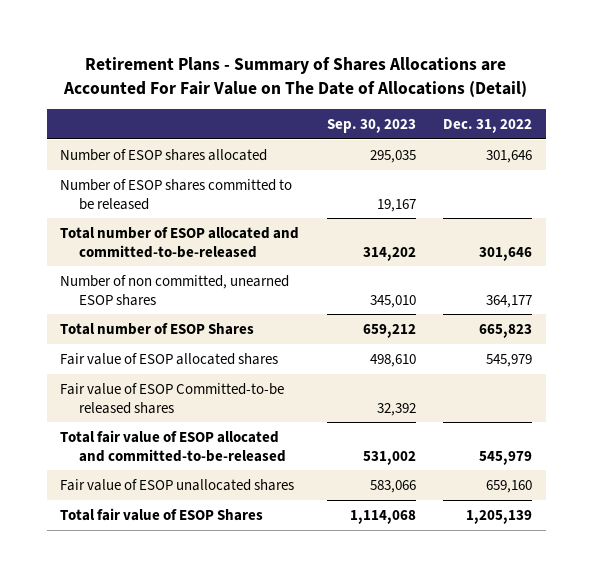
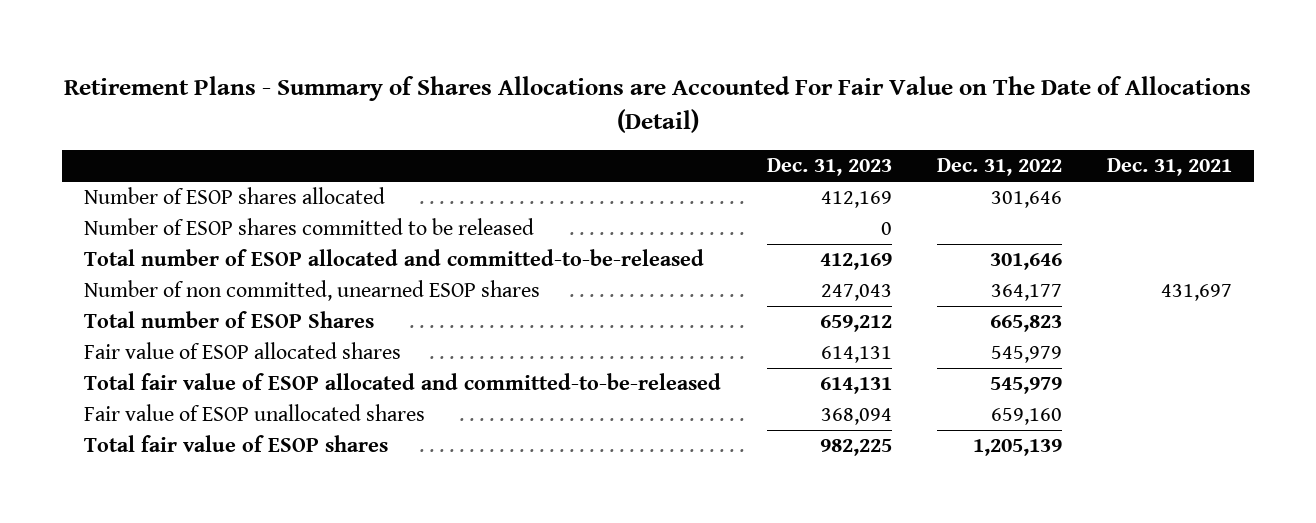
[326,118,416,133] Sep. 30, 2023 -> none
none -> [766,158,892,177] Dec. 31, 2023
none -> [1106,158,1232,177] Dec. 31, 2021
[60,382,285,414] Fair value of ESOP Committed-to-be released shares -> none
[60,507,264,521] Total fair value of ESOP Shares -> [84,435,389,453] Total fair value of ESOP shares

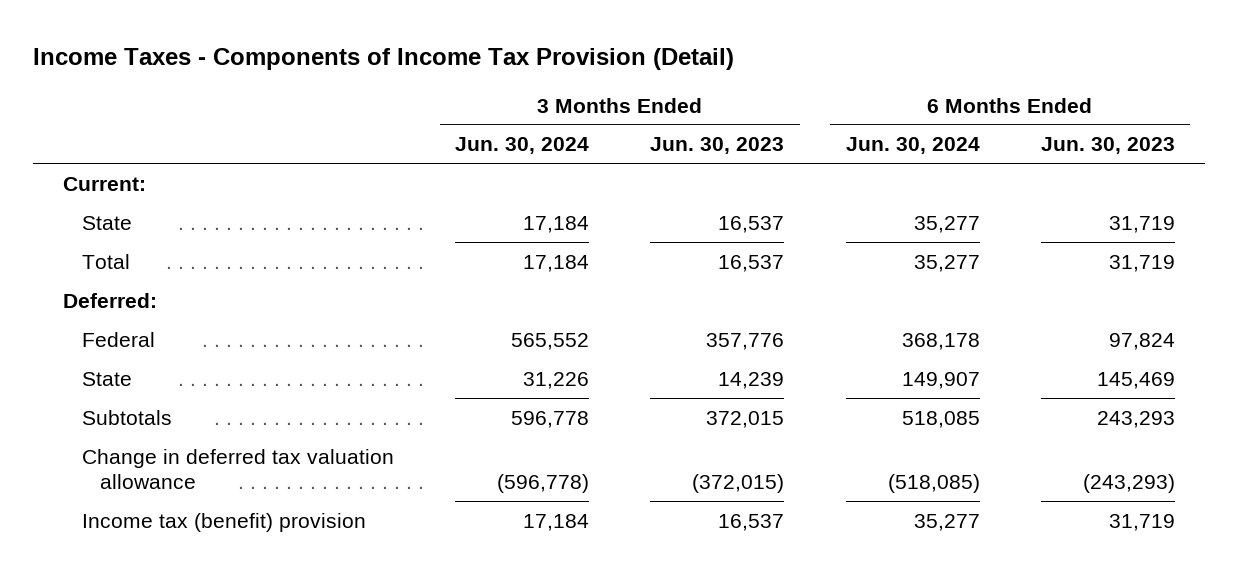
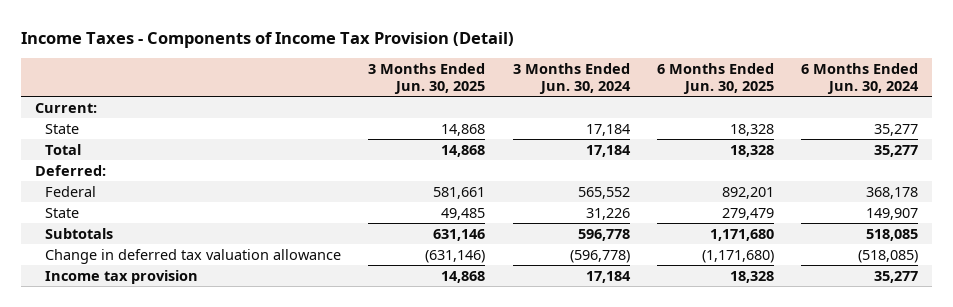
[650,137,785,155] Jun. 30, 2023 -> none
[1040,137,1175,155] Jun. 30, 2023 -> none
none -> [368,62,486,94] 3 Months Ended Jun. 30, 2025
none -> [656,62,774,94] 6 Months Ended Jun. 30, 2025
[81,512,366,532] Income tax (benefit) provision -> [45,269,199,284] Income tax provision

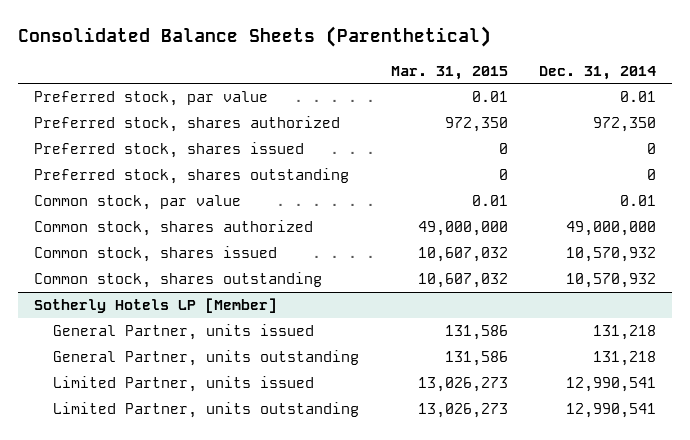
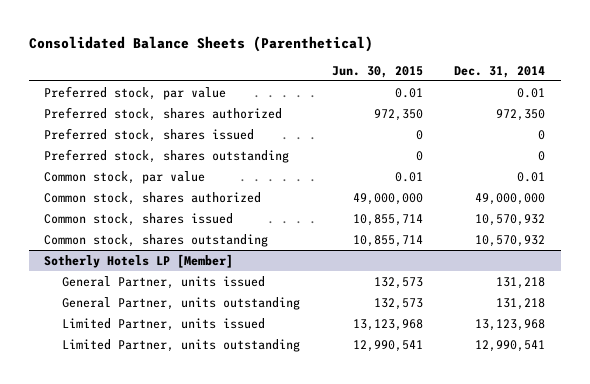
[390,65,508,80] Mar. 31, 2015 -> none
none -> [331,65,423,78] Jun. 30, 2015
[566,377,657,393] 12,990,541 -> [475,318,546,331] 13,123,968

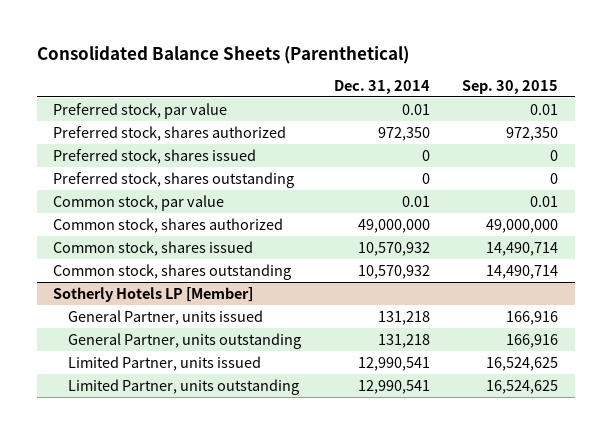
[331,65,423,78] Jun. 30, 2015 -> none
none -> [462,79,559,94] Sep. 30, 2015
[475,318,546,331] 13,123,968 -> [357,356,430,371] 12,990,541

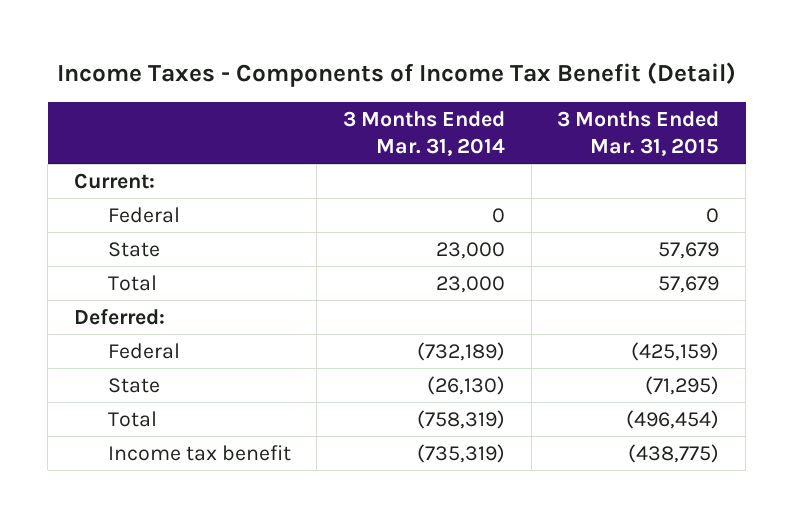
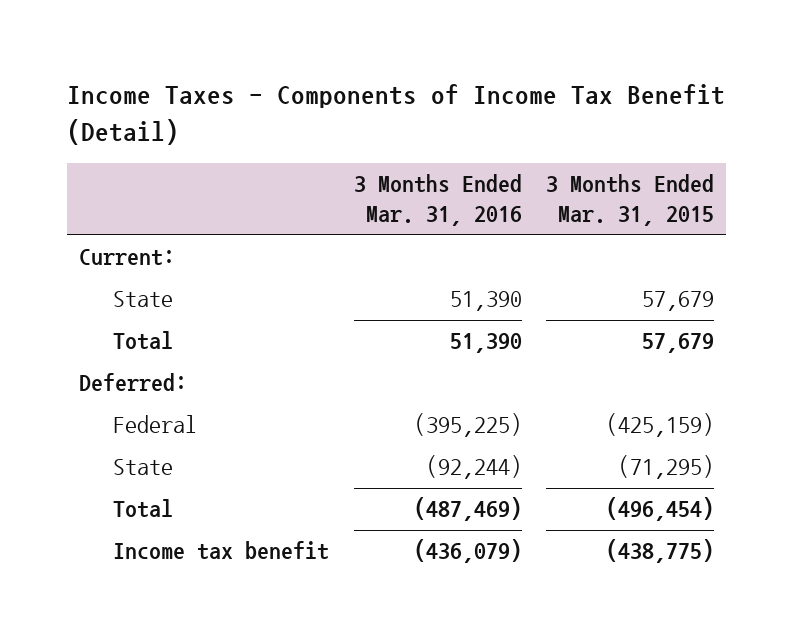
[343,111,506,156] 3 Months Ended Mar. 31, 2014 -> none
none -> [353,174,522,227] 3 Months Ended Mar. 31, 2016
[107,206,180,223] Federal -> none

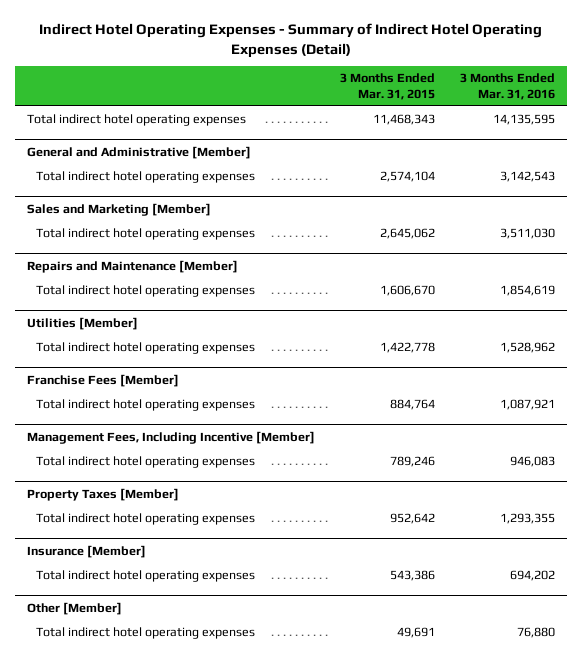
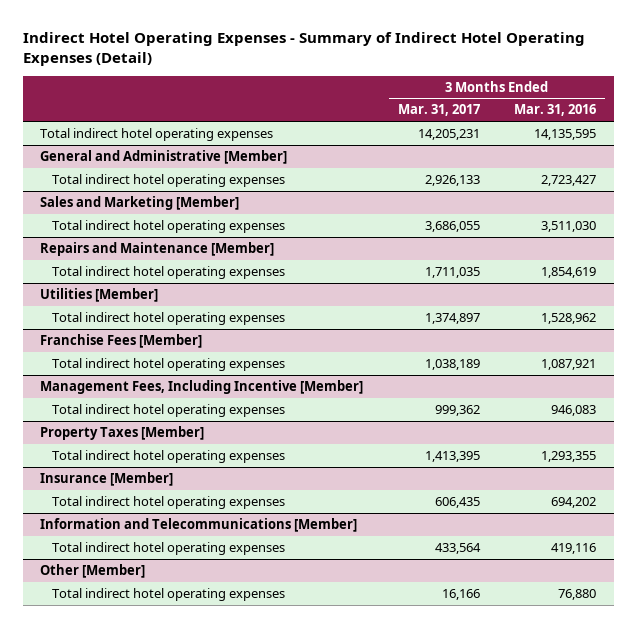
[339,73,435,100] 3 Months Ended Mar. 31, 2015 -> none
none -> [397,104,480,117] Mar. 31, 2017
[499,171,555,183] 3,142,543 -> [541,175,597,187] 2,723,427
none -> [40,518,358,533] Information and Telecommunications [Member]
none -> [51,542,285,556] Total indirect hotel operating expenses

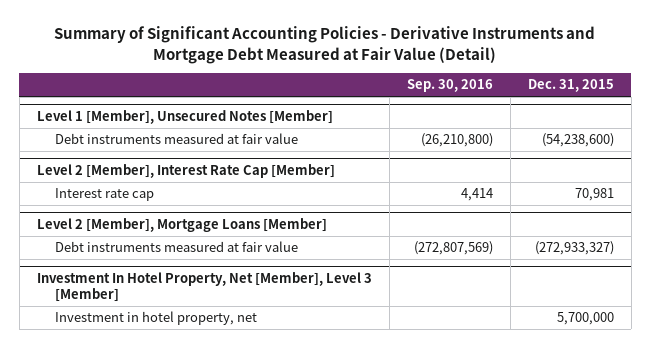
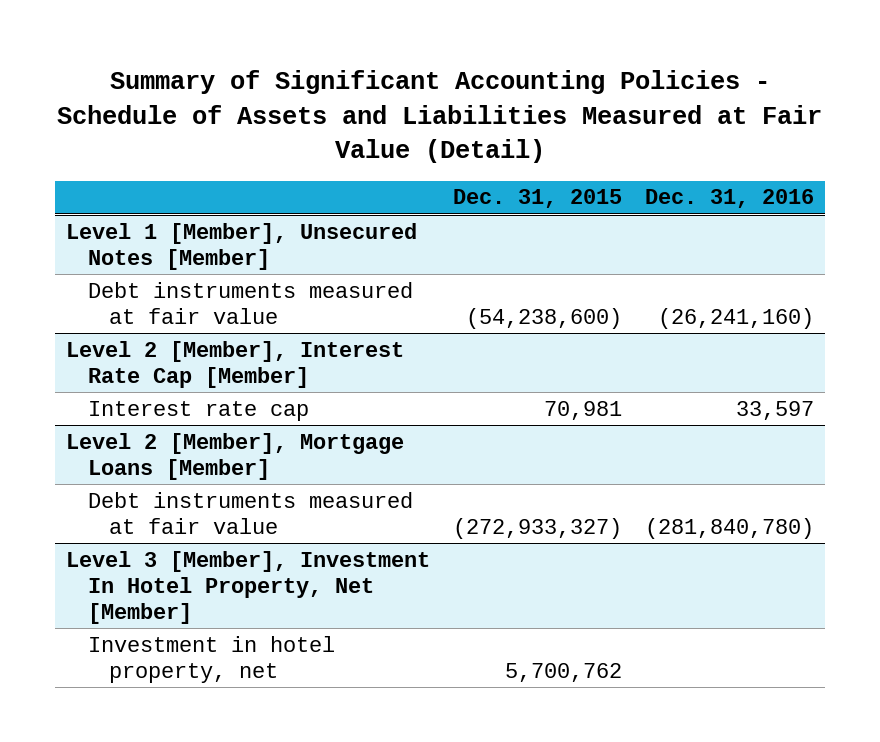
[54,26,596,64] Summary of Significant Accounting Policies - Derivative Instruments and Mortgage Debt Measured at Fair Value (Detail) -> [56,70,822,164] Summary of Significant Accounting Policies - Schedule of Assets and Liabilities Measured at Fair Value (Detail)
[406,79,493,93] Sep. 30, 2016 -> none
none -> [644,189,814,209] Dec. 31, 2016
[36,272,372,302] Investment In Hotel Property, Net [Member], Level 3 [Member] -> [66,550,431,624] Level 3 [Member], Investment In Hotel Property, Net [Member]
[556,312,614,326] 5,700,000 -> [504,662,622,682] 5,700,762

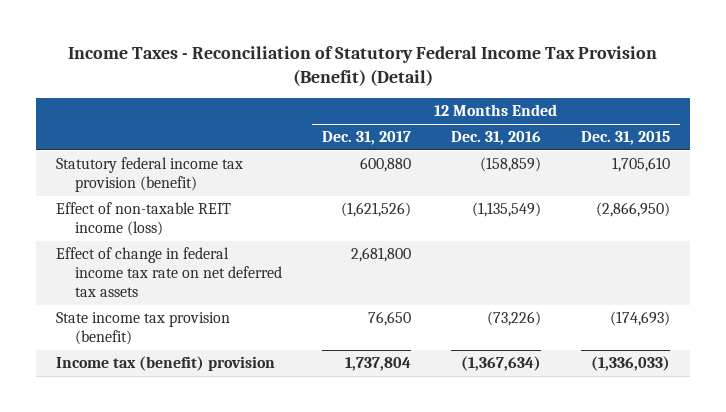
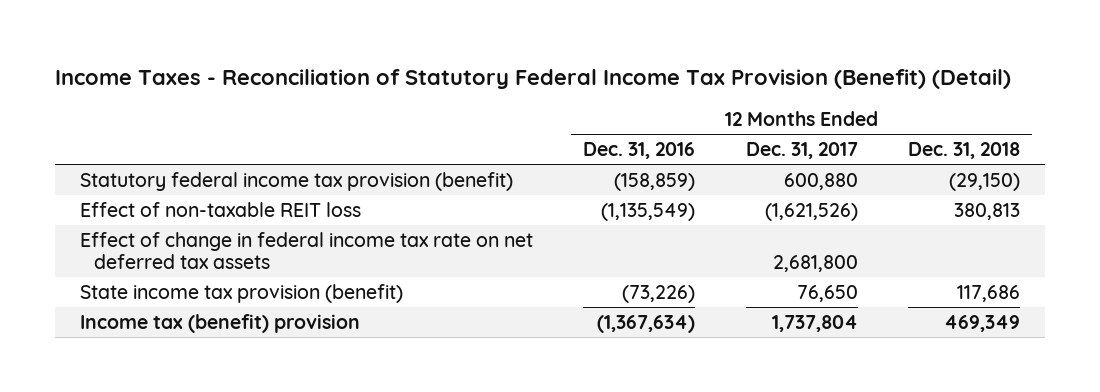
[581,131,671,146] Dec. 31, 2015 -> none
none -> [907,141,1020,159] Dec. 31, 2018
[55,202,231,237] Effect of non-taxable REIT income (loss) -> [79,201,361,217] Effect of non-taxable REIT loss

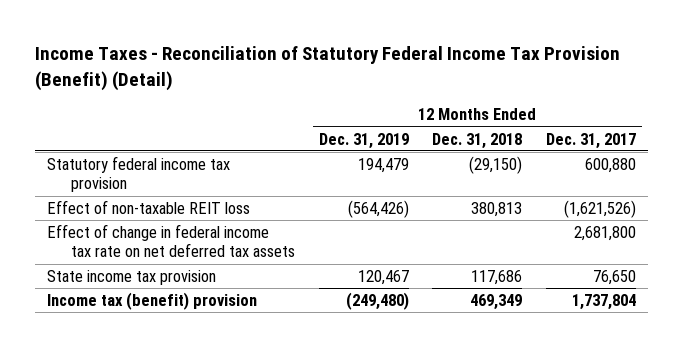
[583,141,696,159] Dec. 31, 2016 -> none
none -> [318,132,409,149] Dec. 31, 2019
[79,171,513,191] Statutory federal income tax provision (benefit) -> [46,155,230,193] Statutory federal income tax provision
[79,283,403,303] State income tax provision (benefit) -> [46,269,216,285] State income tax provision

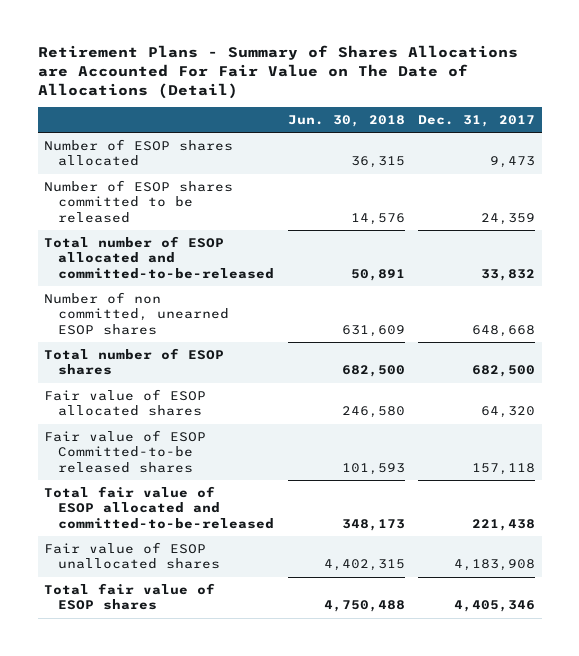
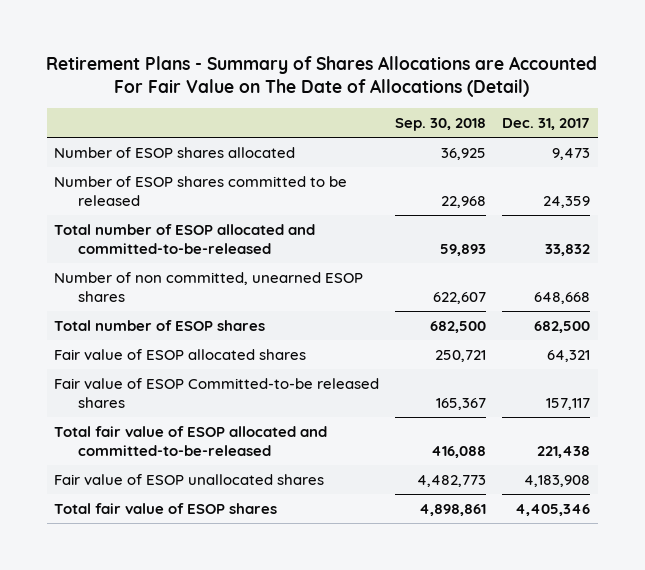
[287,115,405,128] Jun. 30, 2018 -> none
none -> [395,118,487,132] Sep. 30, 2018
[481,406,536,419] 64,320 -> [547,349,591,362] 64,321
[472,462,536,475] 157,118 -> [546,397,591,410] 157,117

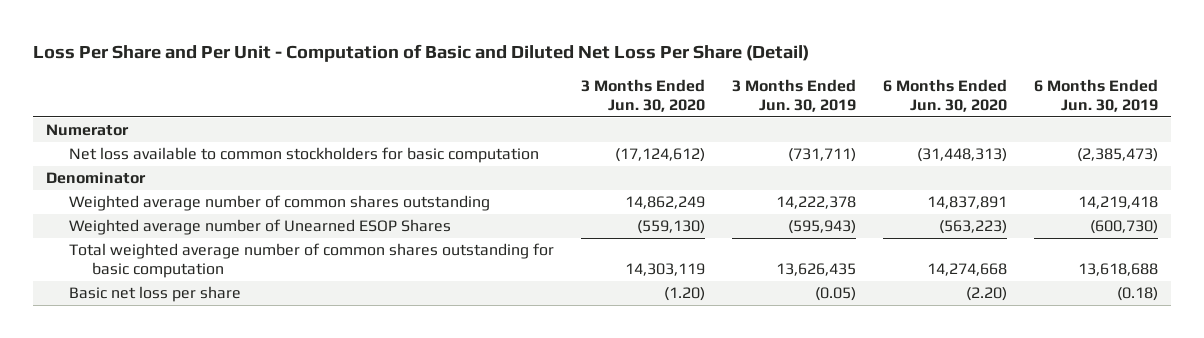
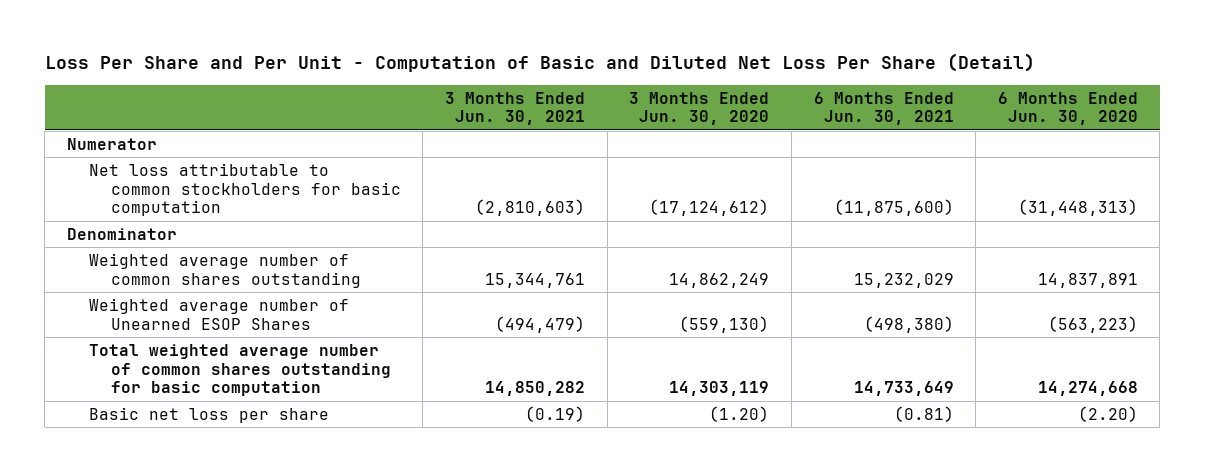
[731,78,856,112] 3 Months Ended Jun. 30, 2019 -> none
[1033,78,1158,112] 6 Months Ended Jun. 30, 2019 -> none
none -> [444,91,585,126] 3 Months Ended Jun. 30, 2021
none -> [813,91,954,126] 6 Months Ended Jun. 30, 2021
[69,147,540,164] Net loss available to common stockholders for basic computation -> [88,162,401,217] Net loss attributable to common stockholders for basic computation

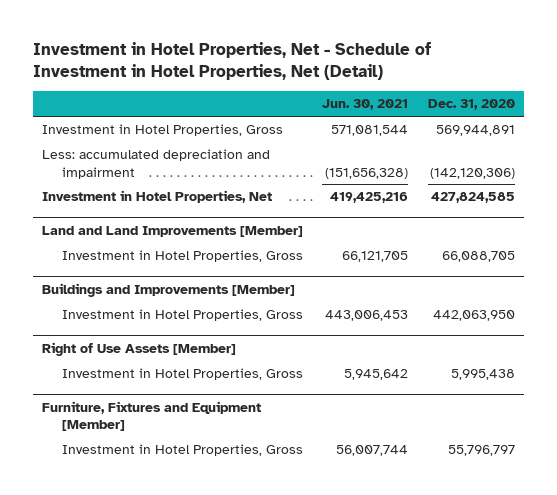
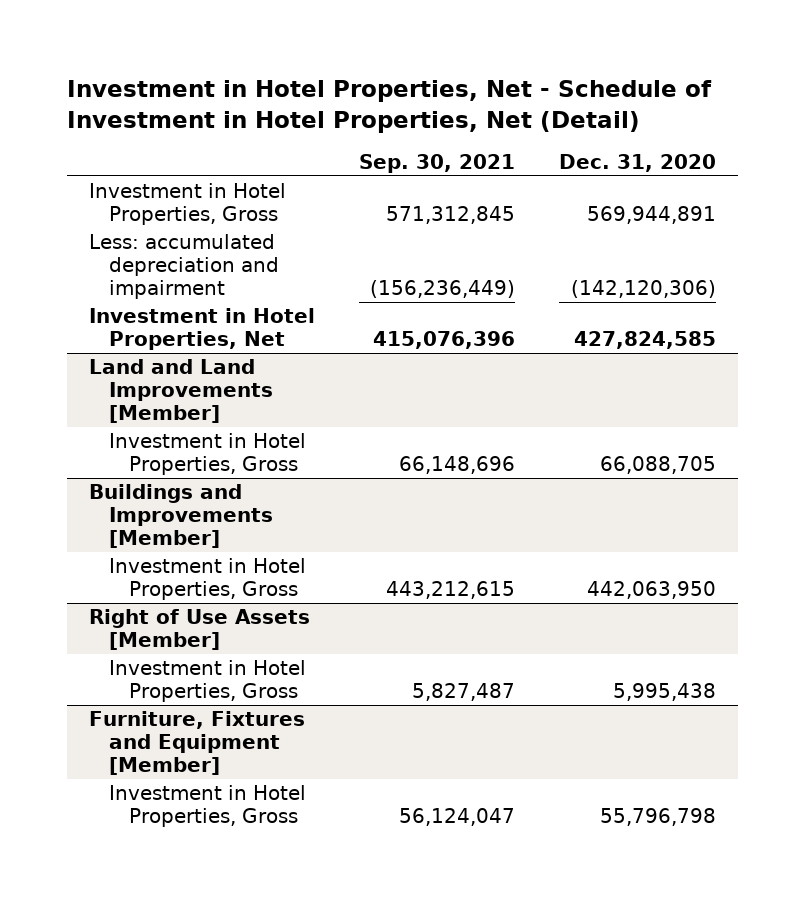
[322,99,409,111] Jun. 30, 2021 -> none
none -> [359,154,516,174] Sep. 30, 2021
[447,445,515,457] 55,796,797 -> [600,808,717,827] 55,796,798

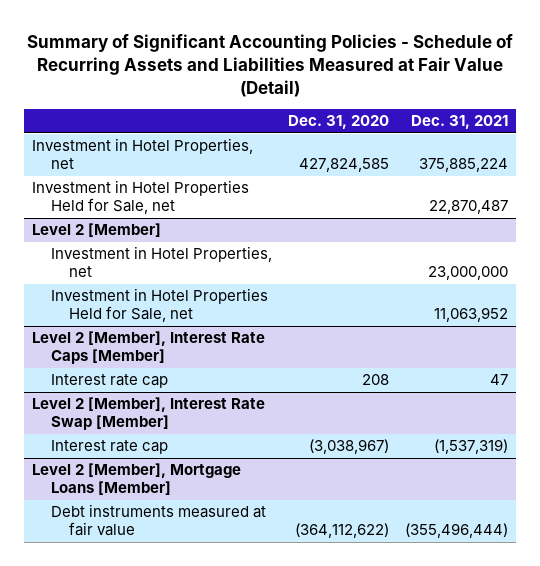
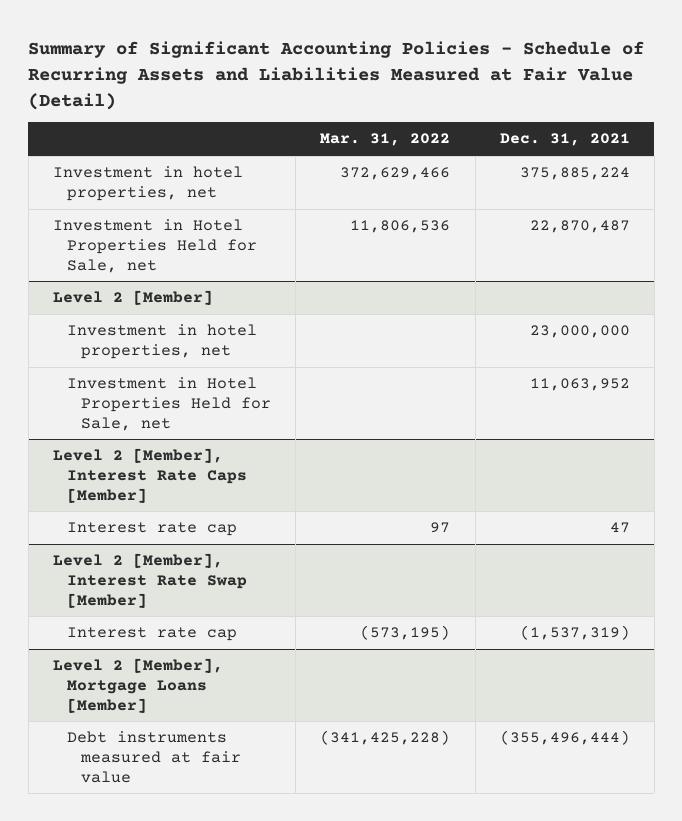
[287,115,389,130] Dec. 31, 2020 -> none
none -> [320,133,451,147] Mar. 31, 2022
[32,138,254,169] Investment in Hotel Properties, net -> [52,166,243,201] Investment in hotel properties, net
[50,246,272,277] Investment in Hotel Properties, net -> [66,324,257,359] Investment in hotel properties, net

